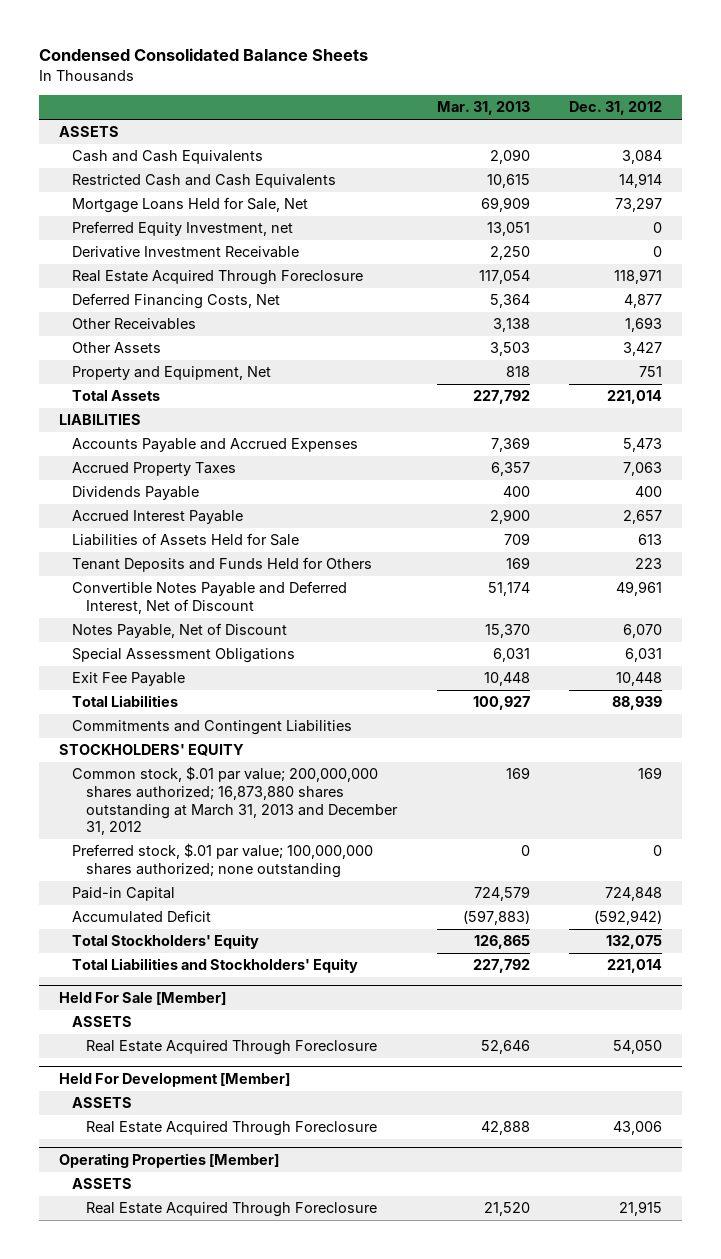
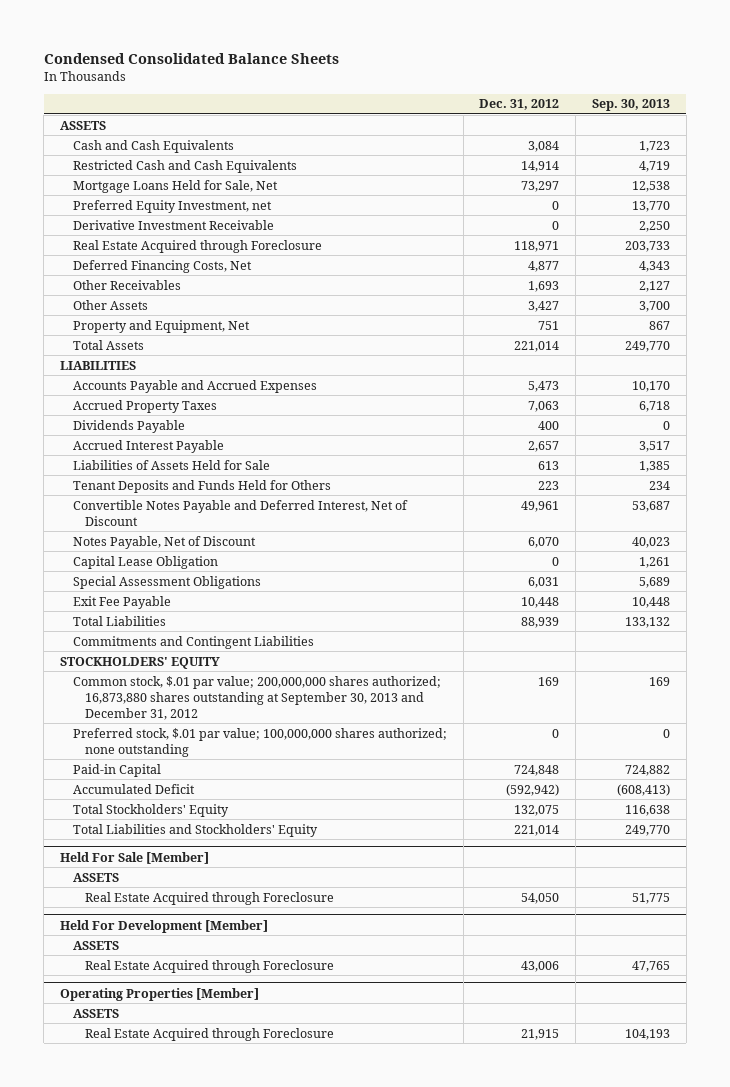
[436,101,530,116] Mar. 31, 2013 -> none
none -> [591,99,670,112] Sep. 30, 2013
[72,270,364,286] Real Estate Acquired Through Foreclosure -> [72,239,322,253] Real Estate Acquired through Foreclosure
none -> [72,555,218,569] Capital Lease Obligation
[72,766,399,836] Common stock, $.01 par value; 200,000,000 shares authorized; 16,873,880 shares outstanding at March 31, 2013 and December 31, 2012 -> [72,675,441,720] Common stock, $.01 par value; 200,000,000 shares authorized; 16,873,880 shares outstanding at September 30, 2013 and December 31, 2012
[86,1040,378,1056] Real Estate Acquired Through Foreclosure -> [85,891,335,905] Real Estate Acquired through Foreclosure
[86,1121,378,1137] Real Estate Acquired Through Foreclosure -> [85,959,335,973] Real Estate Acquired through Foreclosure
[86,1202,378,1218] Real Estate Acquired Through Foreclosure -> [85,1027,335,1041] Real Estate Acquired through Foreclosure

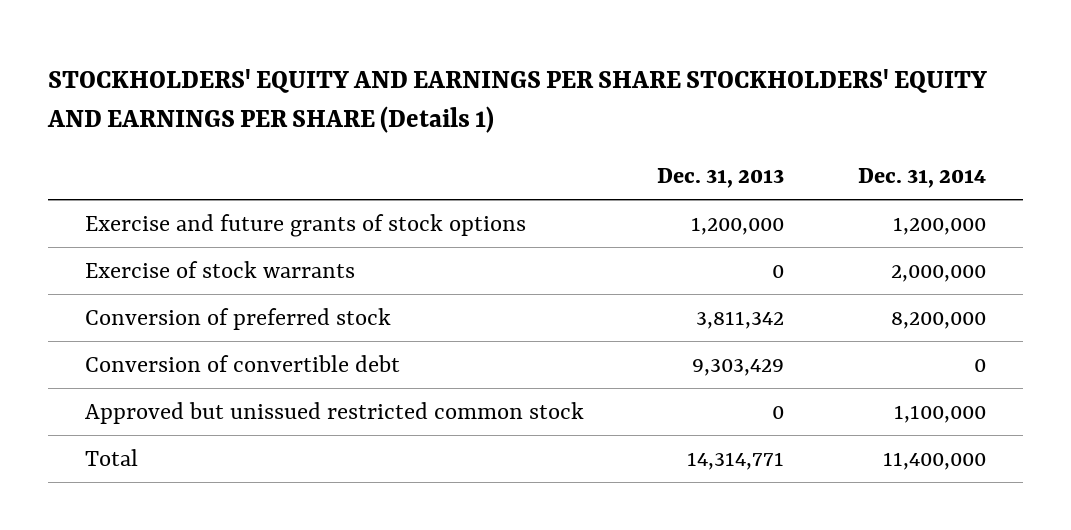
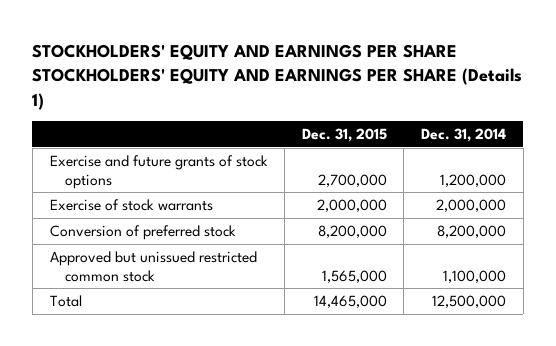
[657,168,785,189] Dec. 31, 2013 -> none
none -> [301,128,387,143] Dec. 31, 2015
[85,354,401,372] Conversion of convertible debt -> none
[882,451,986,470] 11,400,000 -> [432,295,507,309] 12,500,000

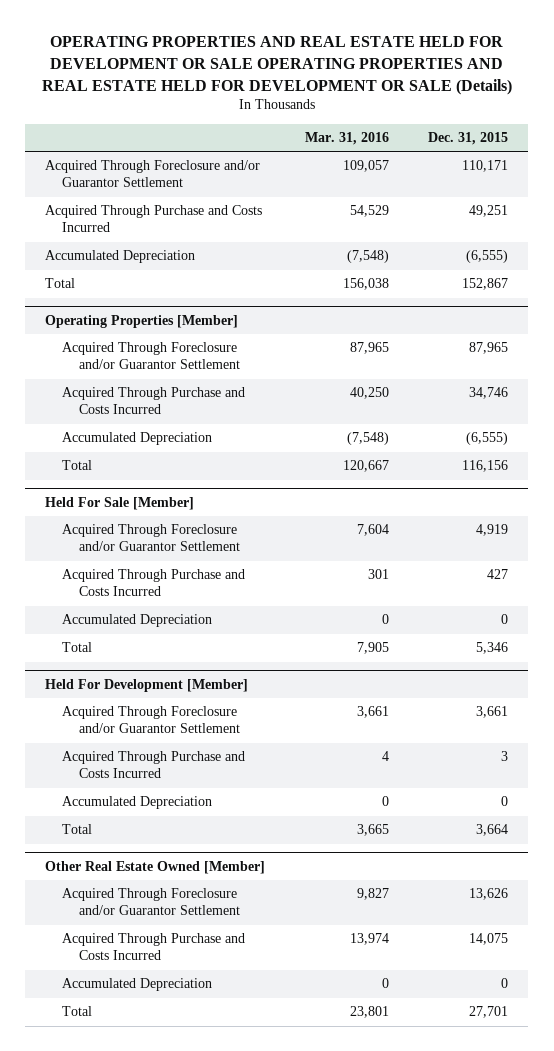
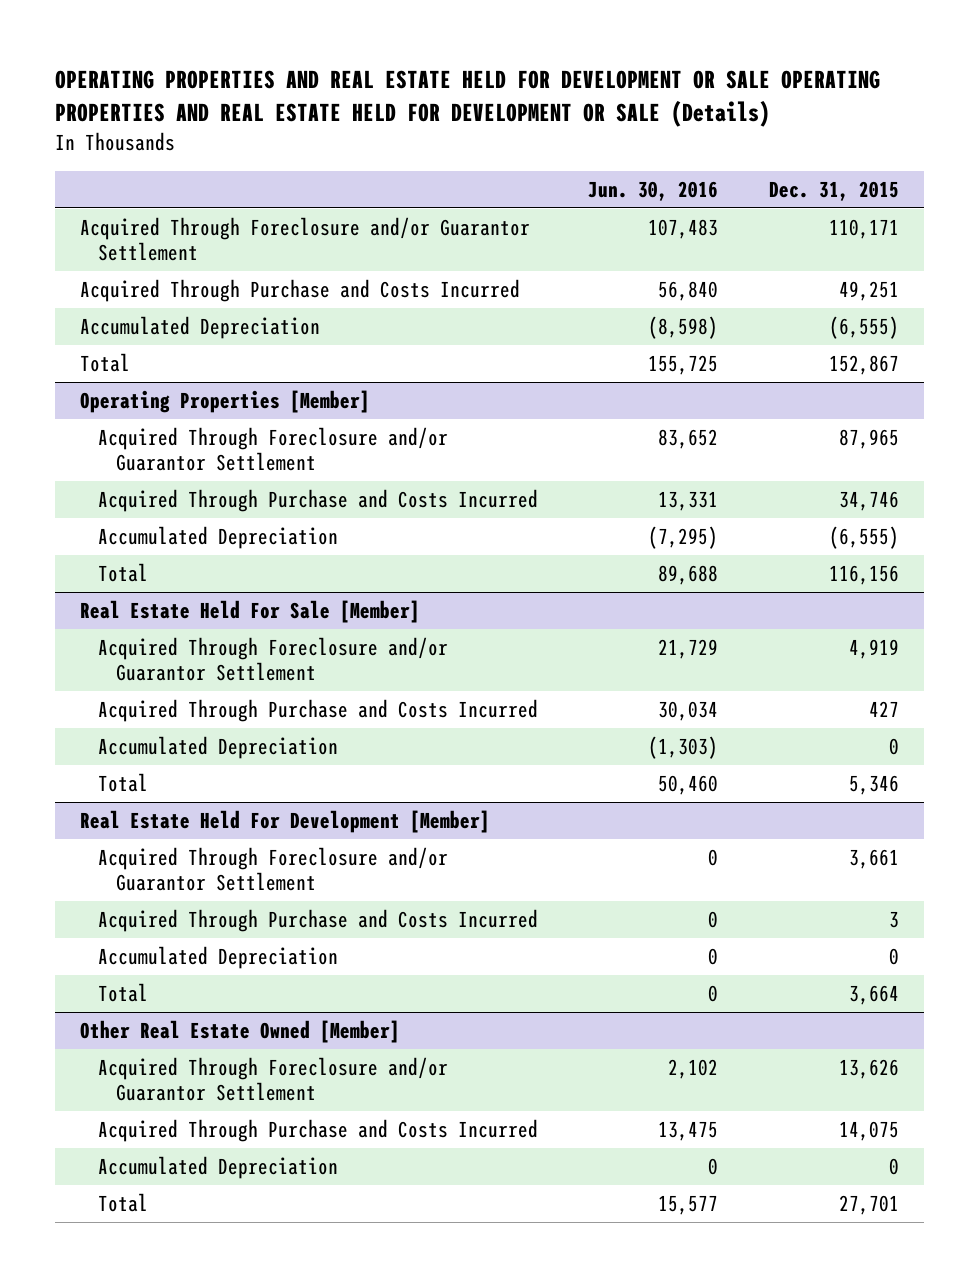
[304,131,389,145] Mar. 31, 2016 -> none
none -> [588,180,719,201] Jun. 30, 2016
[45,496,195,510] Held For Sale [Member] -> [79,599,420,623] Real Estate Held For Sale [Member]
[45,678,249,692] Held For Development [Member] -> [79,809,490,833] Real Estate Held For Development [Member]

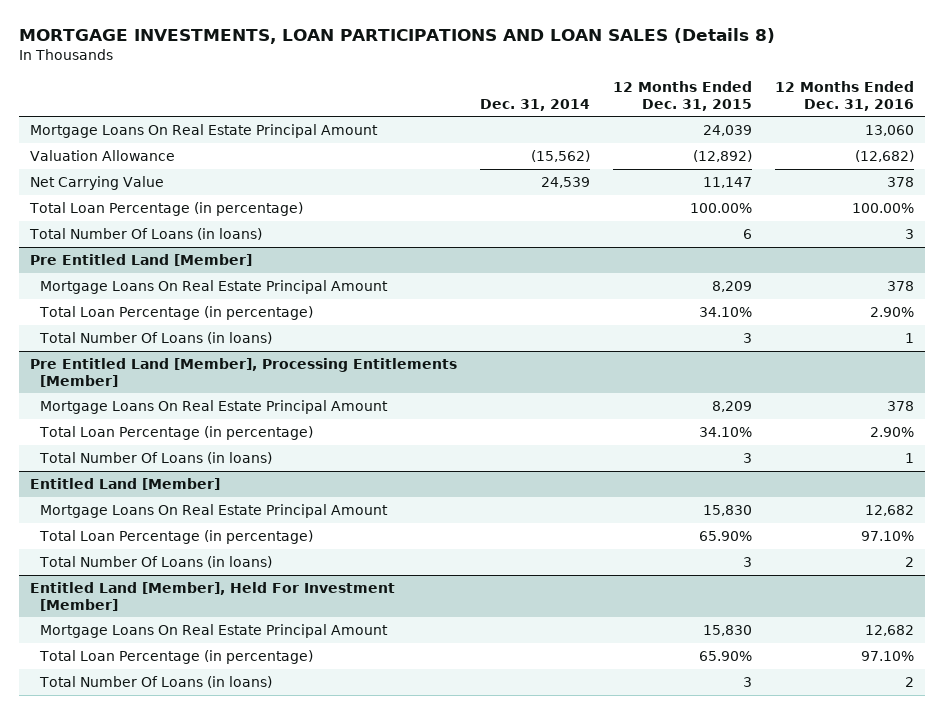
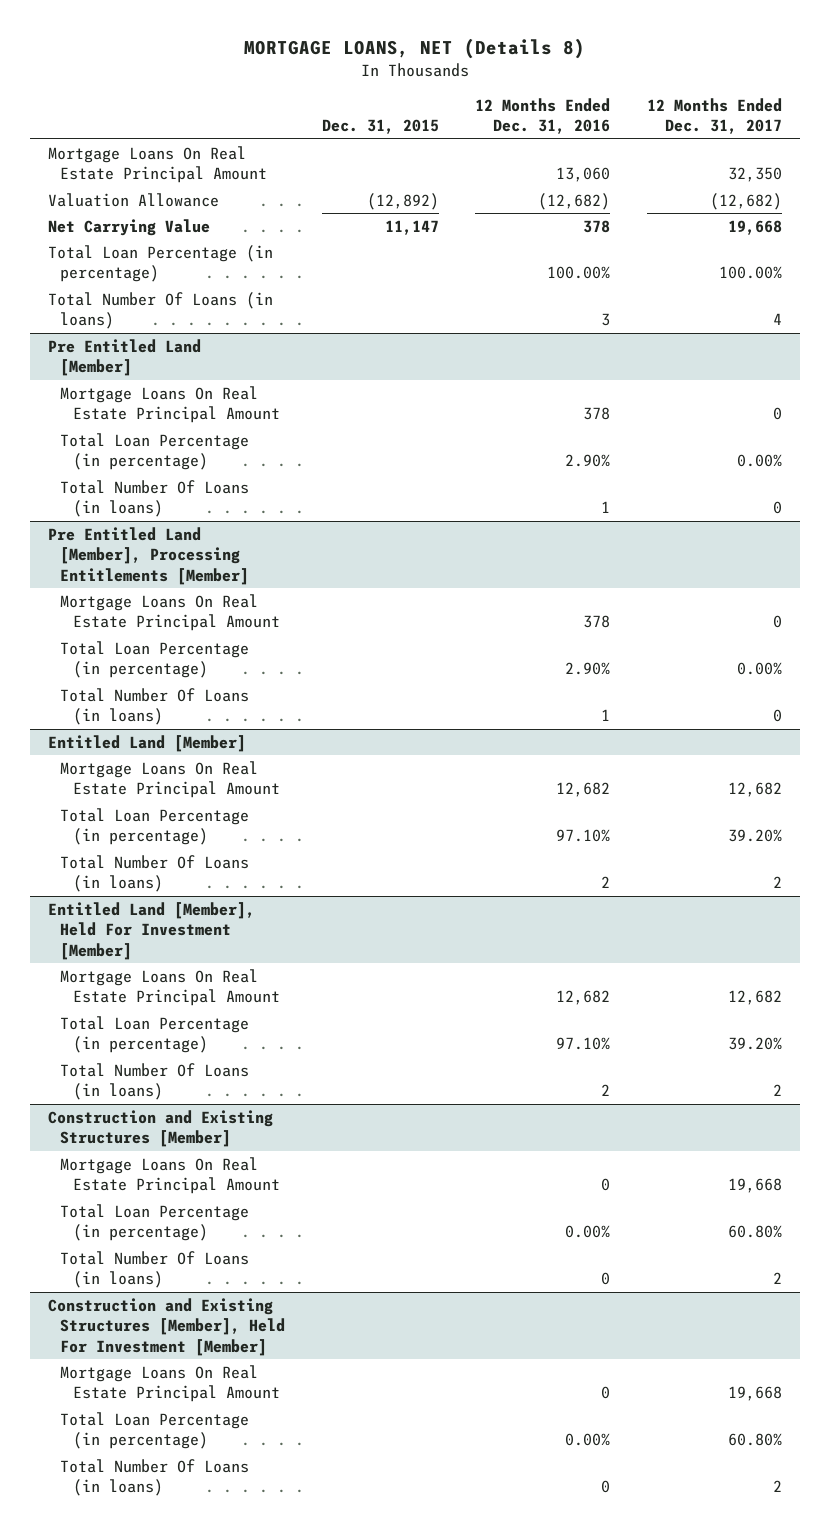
[18,27,775,44] MORTGAGE INVESTMENTS, LOAN PARTICIPATIONS AND LOAN SALES (Details 8) -> [243,38,585,60] MORTGAGE LOANS, NET (Details 8)
[480,98,591,111] Dec. 31, 2014 -> none
[613,81,753,111] 12 Months Ended Dec. 31, 2015 -> none
none -> [321,119,439,135] Dec. 31, 2015
none -> [646,97,782,135] 12 Months Ended Dec. 31, 2017
none -> [47,1109,273,1148] Construction and Existing Structures [Member]
none -> [60,1156,280,1195] Mortgage Loans On Real Estate Principal Amount
none -> [60,1203,250,1242] Total Loan Percentage (in percentage)
none -> [60,1250,250,1289] Total Number Of Loans (in loans)
none -> [47,1297,286,1356] Construction and Existing Structures [Member], Held For Investment [Member]
none -> [60,1364,280,1403] Mortgage Loans On Real Estate Principal Amount
none -> [60,1411,250,1450] Total Loan Percentage (in percentage)
none -> [60,1458,250,1497] Total Number Of Loans (in loans)

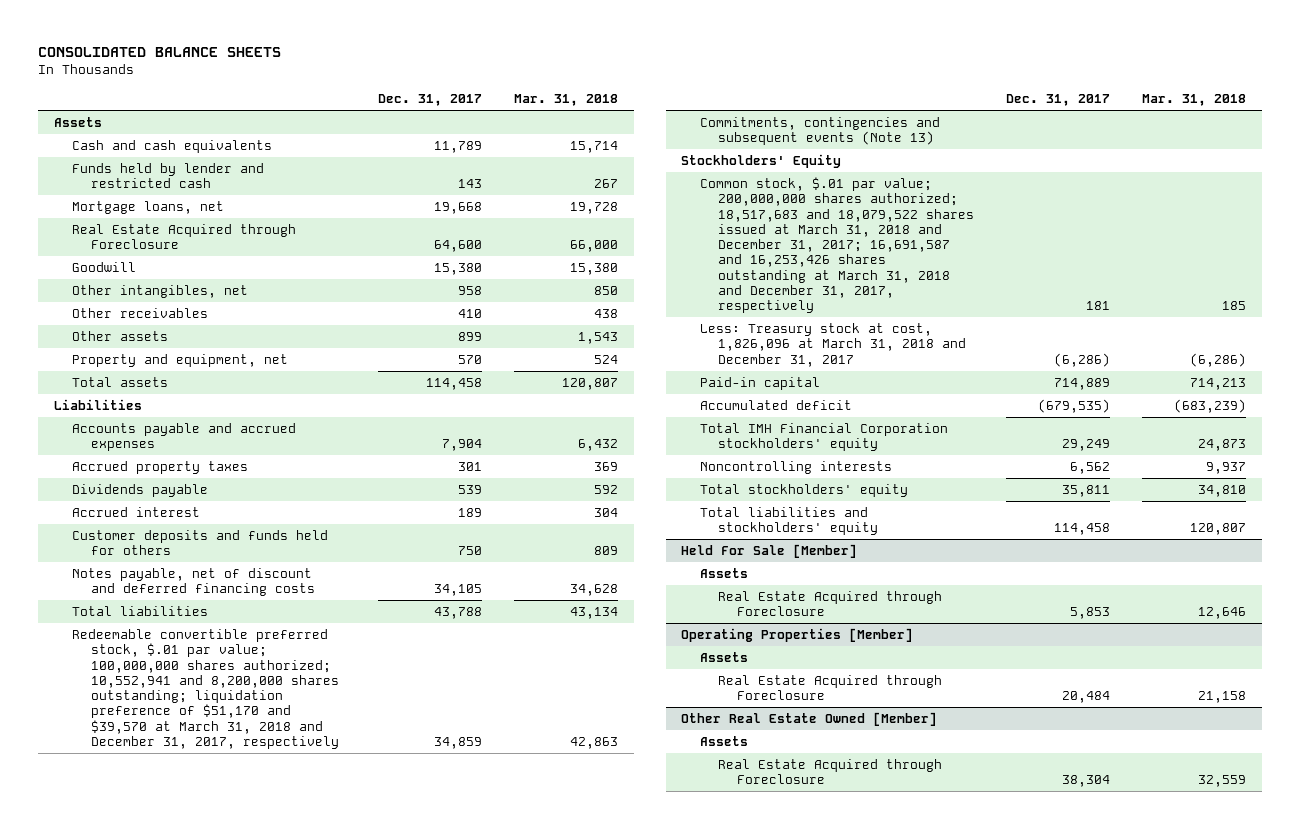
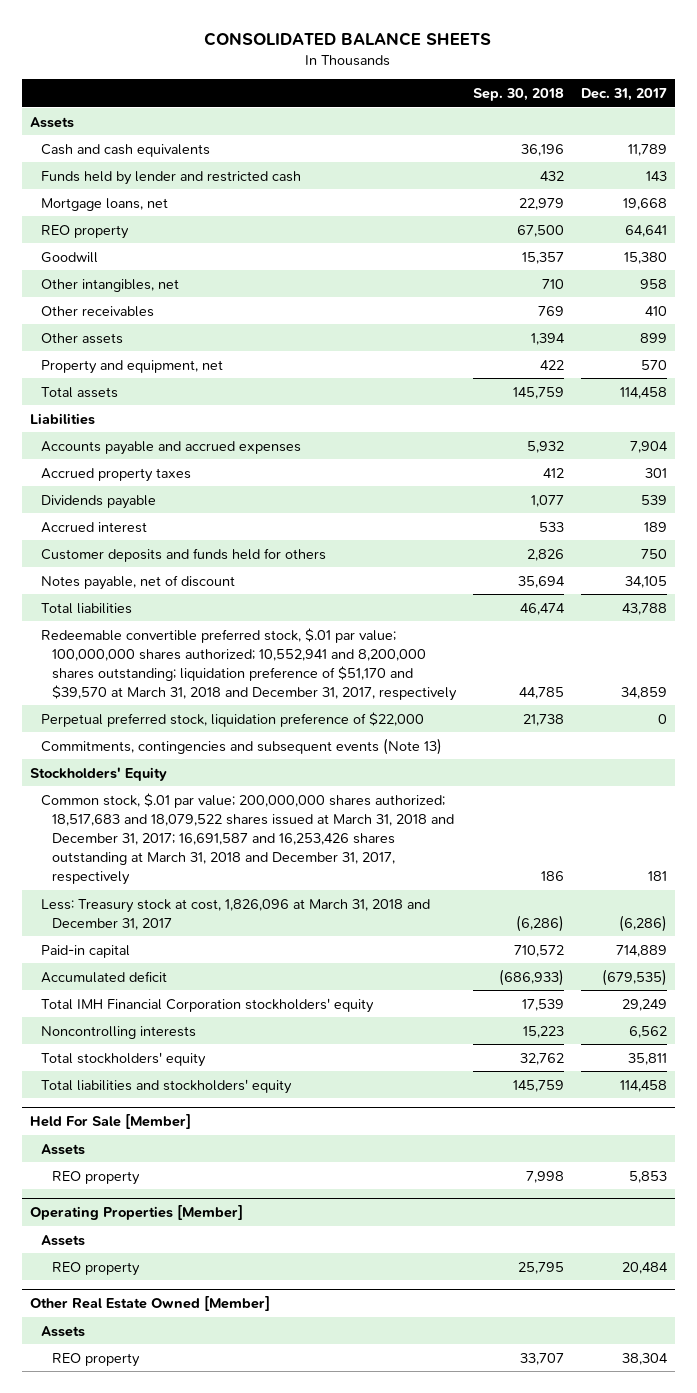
[514,93,619,106] Mar. 31, 2018 -> none
none -> [472,87,564,101] Sep. 30, 2018
[72,224,297,250] Real Estate Acquired through Foreclosure -> none
none -> [41,224,130,239] REO property
[72,568,315,597] Notes payable, net of discount and deferred financing costs -> [41,574,236,590] Notes payable, net of discount
none -> [41,711,425,727] Perpetual preferred stock, liquidation preference of $22,000
[718,591,943,617] Real Estate Acquired through Foreclosure -> [52,1170,141,1185] REO property
[718,675,943,701] Real Estate Acquired through Foreclosure -> [52,1261,141,1276] REO property
[718,759,943,785] Real Estate Acquired through Foreclosure -> [52,1352,141,1367] REO property

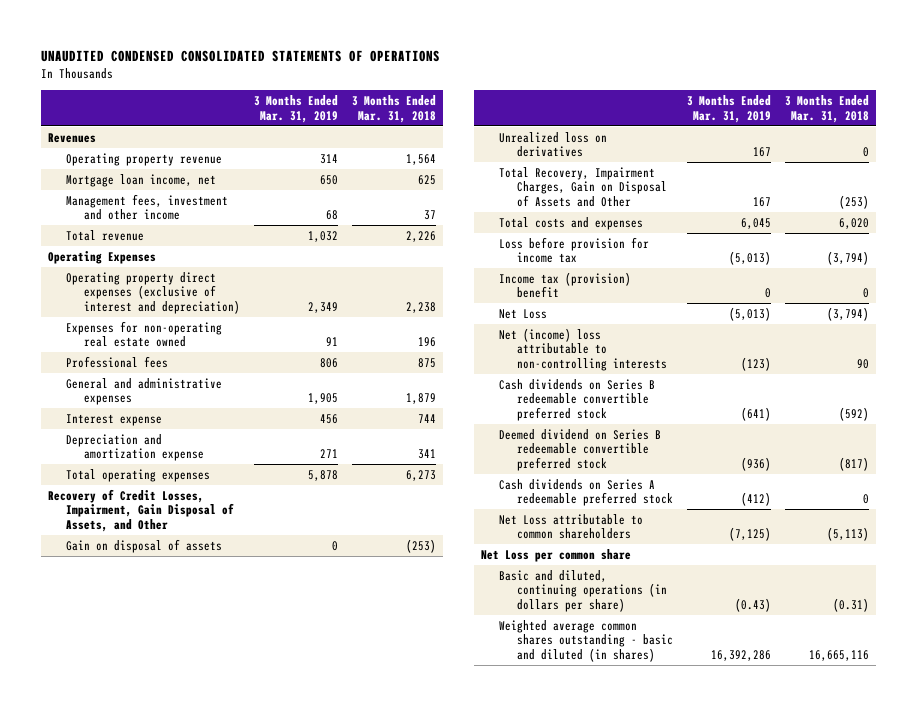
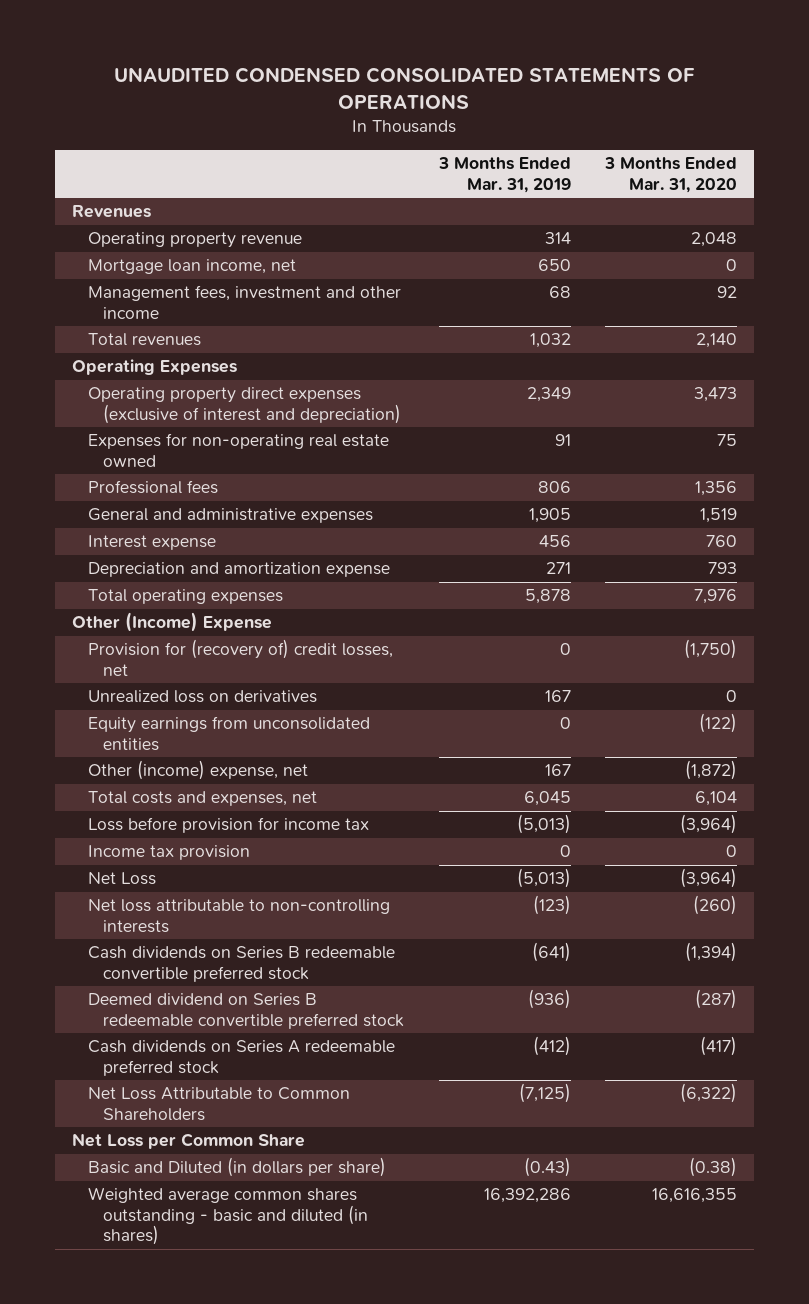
[351,95,436,123] 3 Months Ended Mar. 31, 2018 -> none
none -> [603,157,737,193] 3 Months Ended Mar. 31, 2020
[66,229,145,241] Total revenue -> [87,333,201,347] Total revenues
[66,538,223,553] Gain on disposal of assets -> none
[48,488,235,533] Recovery of Credit Losses, Impairment, Gain Disposal of Assets, and Other -> [71,612,272,633] Other (Income) Expense
none -> [87,639,393,676] Provision for (recovery of) credit losses, net
none -> [87,716,370,751] Equity earnings from unconsolidated entities
[499,166,667,208] Total Recovery, Impairment Charges, Gain on Disposal of Assets and Other -> [87,760,308,781] Other (income) expense, net
[499,216,644,230] Total costs and expenses -> [87,791,317,807] Total costs and expenses, net
[499,271,632,299] Income tax (provision) benefit -> [87,845,250,861] Income tax provision
[499,327,667,372] Net (income) loss attributable to non-controlling interests -> [87,899,390,933] Net loss attributable to non-controlling interests
[499,513,644,540] Net Loss attributable to common shareholders -> [87,1087,350,1121] Net Loss Attributable to Common Shareholders
[481,548,632,562] Net Loss per common share -> [71,1133,305,1150] Net Loss per Common Share
[499,569,667,613] Basic and diluted, continuing operations (in dollars per share) -> [87,1157,386,1178] Basic and Diluted (in dollars per share)

